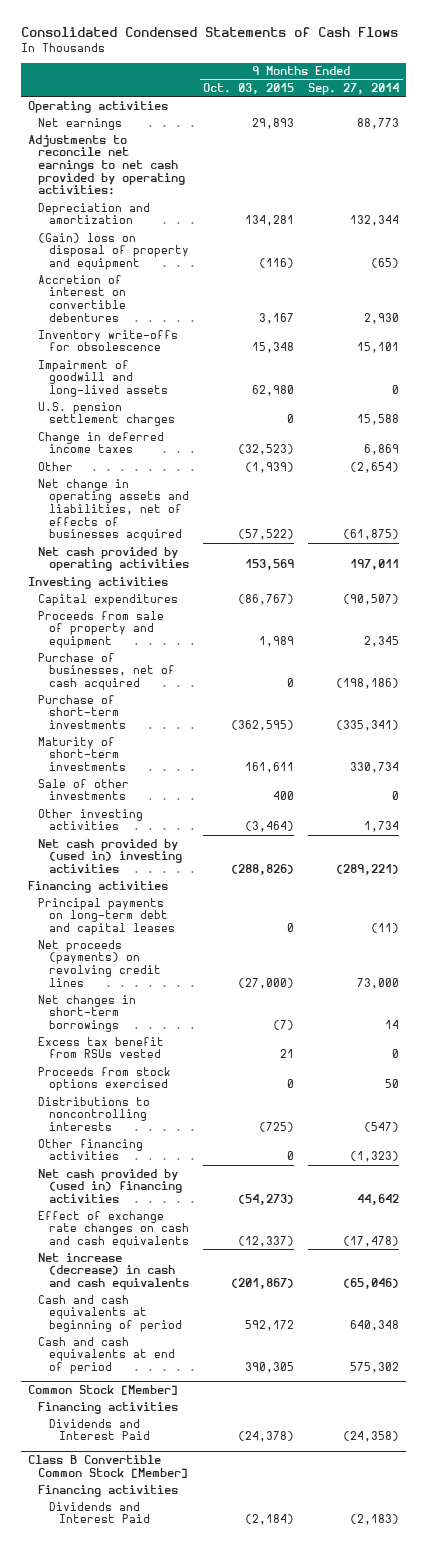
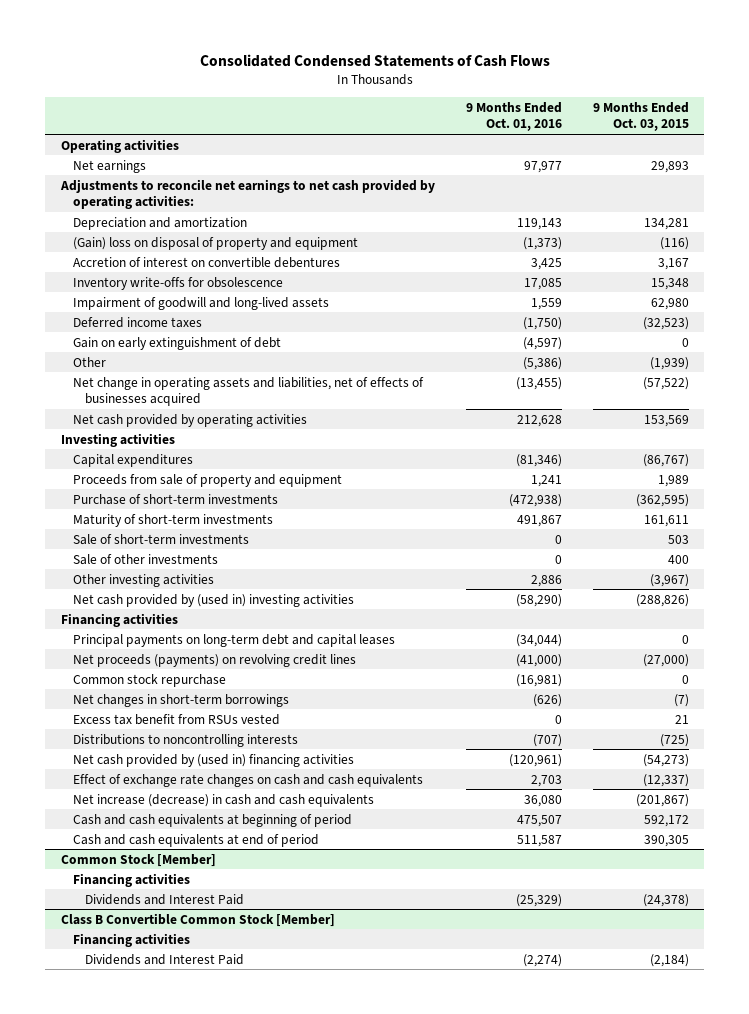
[308,83,400,96] Sep. 27, 2014 -> none
none -> [465,101,562,132] 9 Months Ended Oct. 01, 2016
[38,401,175,427] U.S. pension settlement charges -> none
[38,431,165,454] Change in deferred income taxes -> [72,316,202,328] Deferred income taxes
none -> [72,336,281,350] Gain on early extinguishment of debt
[38,652,175,690] Purchase of businesses, net of cash acquired -> none
none -> [72,533,249,545] Sale of short-term investments
[245,821,295,833] (3,464) -> [649,573,689,587] (3,967)
none -> [72,673,226,687] Common stock repurchase
[38,1066,172,1092] Proceeds from stock options exercised -> none
[38,1138,144,1161] Other financing activities -> none

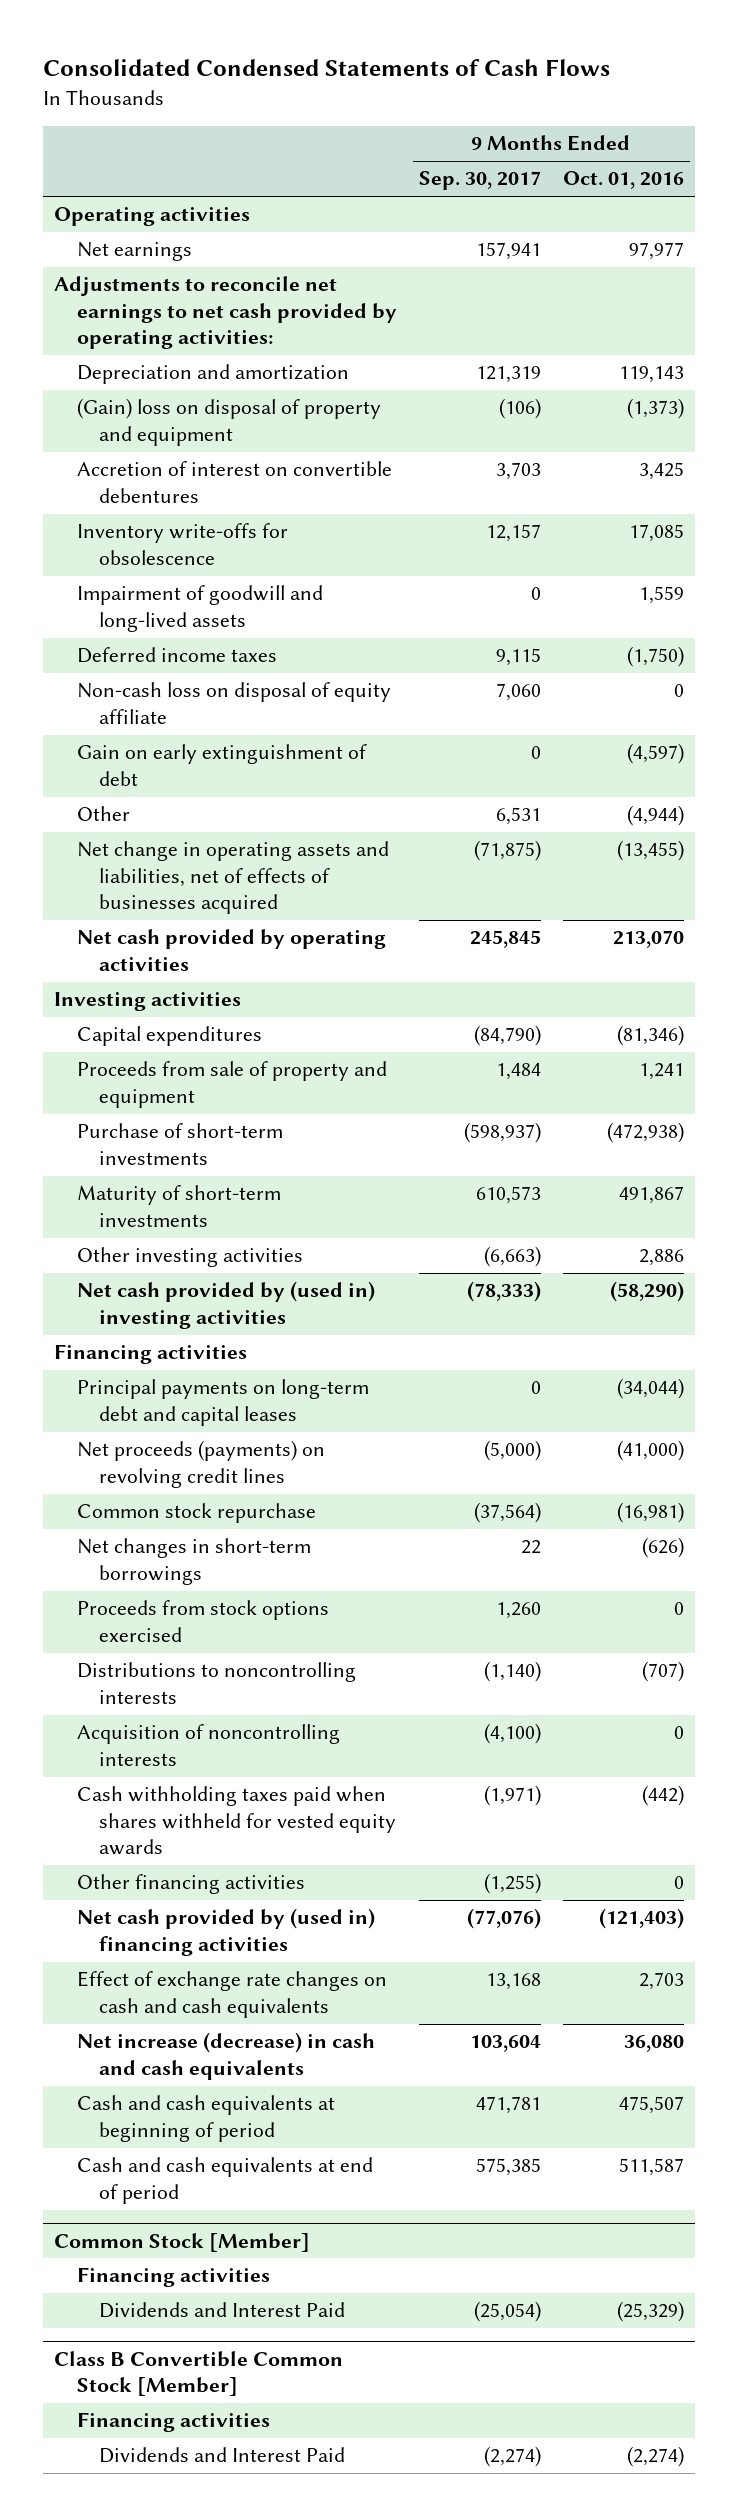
[592,101,689,132] 9 Months Ended Oct. 03, 2015 -> none
none -> [418,171,541,191] Sep. 30, 2017
none -> [76,682,391,724] Non-cash loss on disposal of equity affiliate
[522,356,562,370] (5,386) -> [627,805,685,827] (4,944)
[516,414,562,427] 212,628 -> [613,930,685,949] 213,070
[72,533,249,545] Sale of short-term investments -> none
[72,553,218,565] Sale of other investments -> none
[72,713,280,725] Excess tax benefit from RSUs vested -> none
none -> [76,1600,329,1642] Proceeds from stock options exercised
none -> [76,1724,340,1766] Acquisition of noncontrolling interests
none -> [76,1786,396,1856] Cash withholding taxes paid when shares withheld for vested equity awards
none -> [76,1874,305,1895] Other financing activities
[508,753,562,767] (120,961) -> [599,1908,685,1930] (121,403)

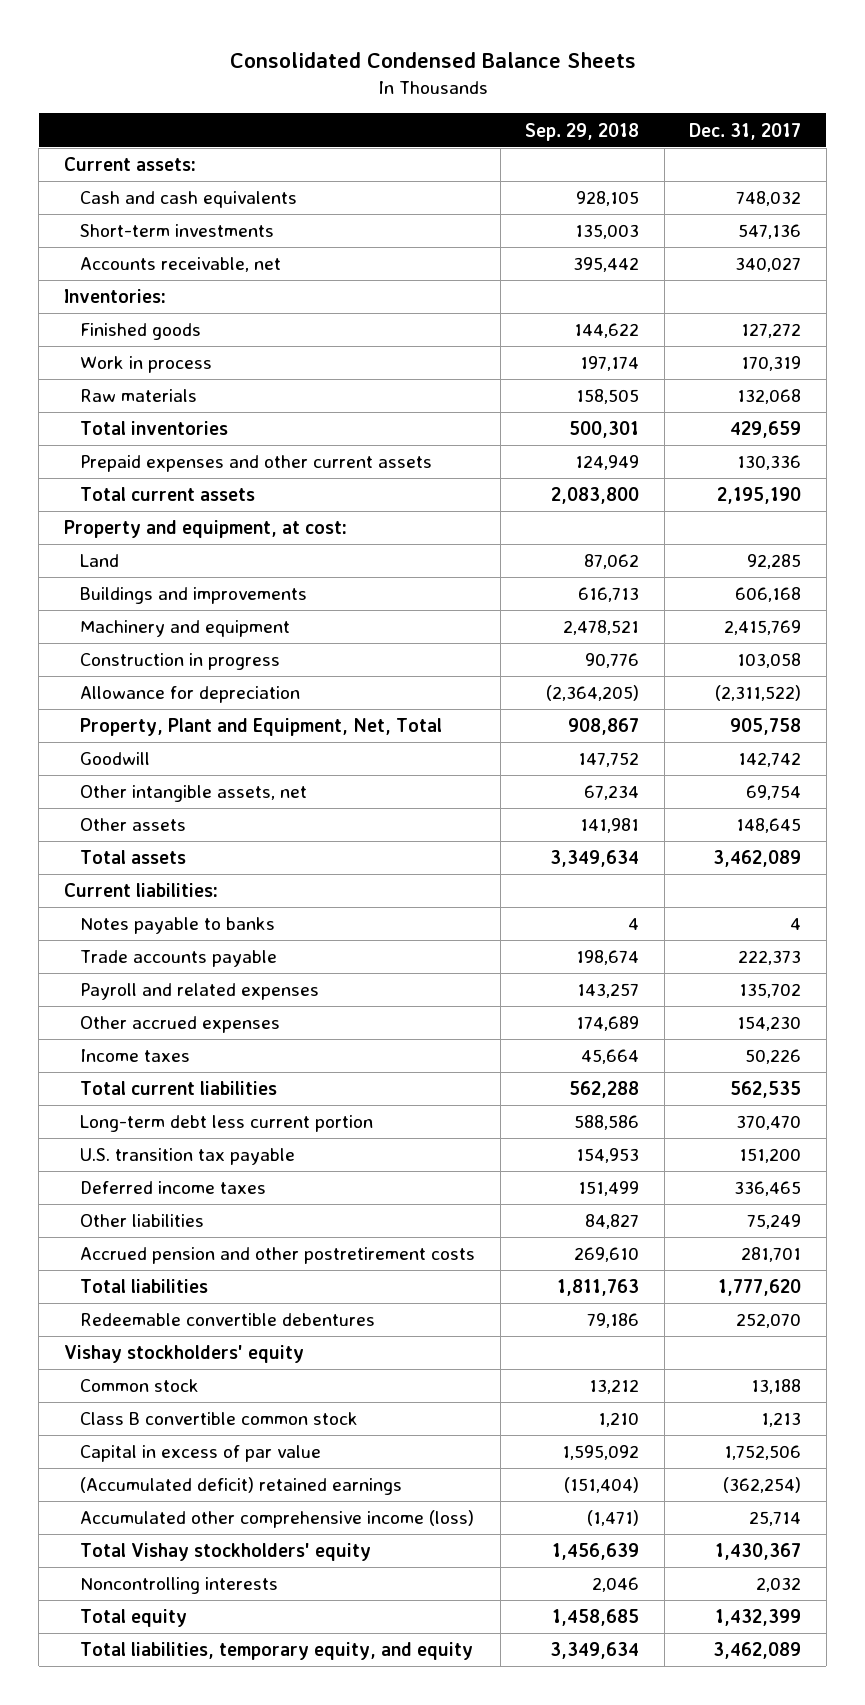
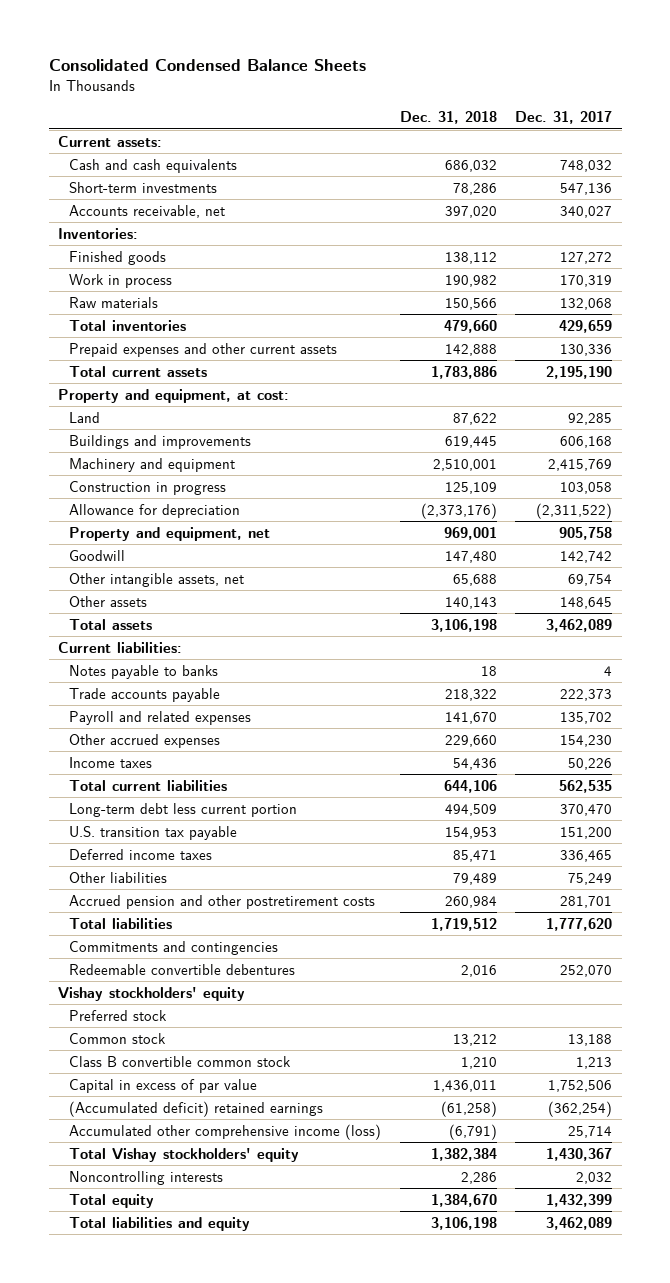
[525,122,640,141] Sep. 29, 2018 -> none
none -> [399,111,497,125] Dec. 31, 2018
[79,718,442,737] Property, Plant and Equipment, Net, Total -> [68,526,270,541] Property and equipment, net
none -> [68,940,278,955] Commitments and contingencies
none -> [68,1009,167,1021] Preferred stock
[79,1642,473,1661] Total liabilities, temporary equity, and equity -> [68,1216,250,1231] Total liabilities and equity

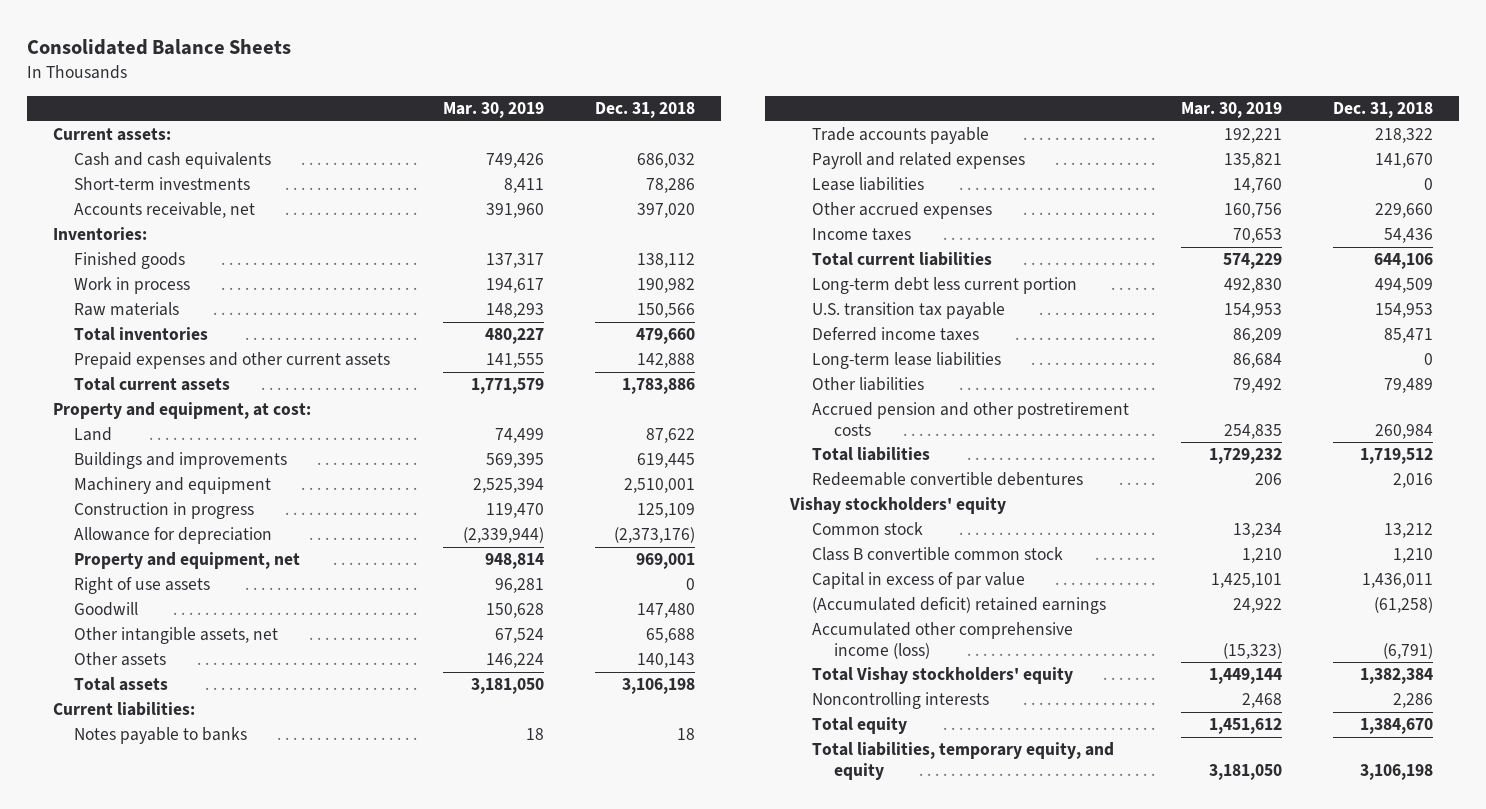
[48,59,366,72] Consolidated Condensed Balance Sheets -> [26,39,291,56] Consolidated Balance Sheets
[515,111,613,125] Dec. 31, 2017 -> none
none -> [442,101,544,118] Mar. 30, 2019
none -> [74,577,211,595] Right of use assets
none -> [812,177,925,192] Lease liabilities
none -> [812,352,1002,370] Long-term lease liabilities
[68,940,278,955] Commitments and contingencies -> none
[68,1009,167,1021] Preferred stock -> none
[68,1216,250,1231] Total liabilities and equity -> [812,742,1115,780] Total liabilities, temporary equity, and equity

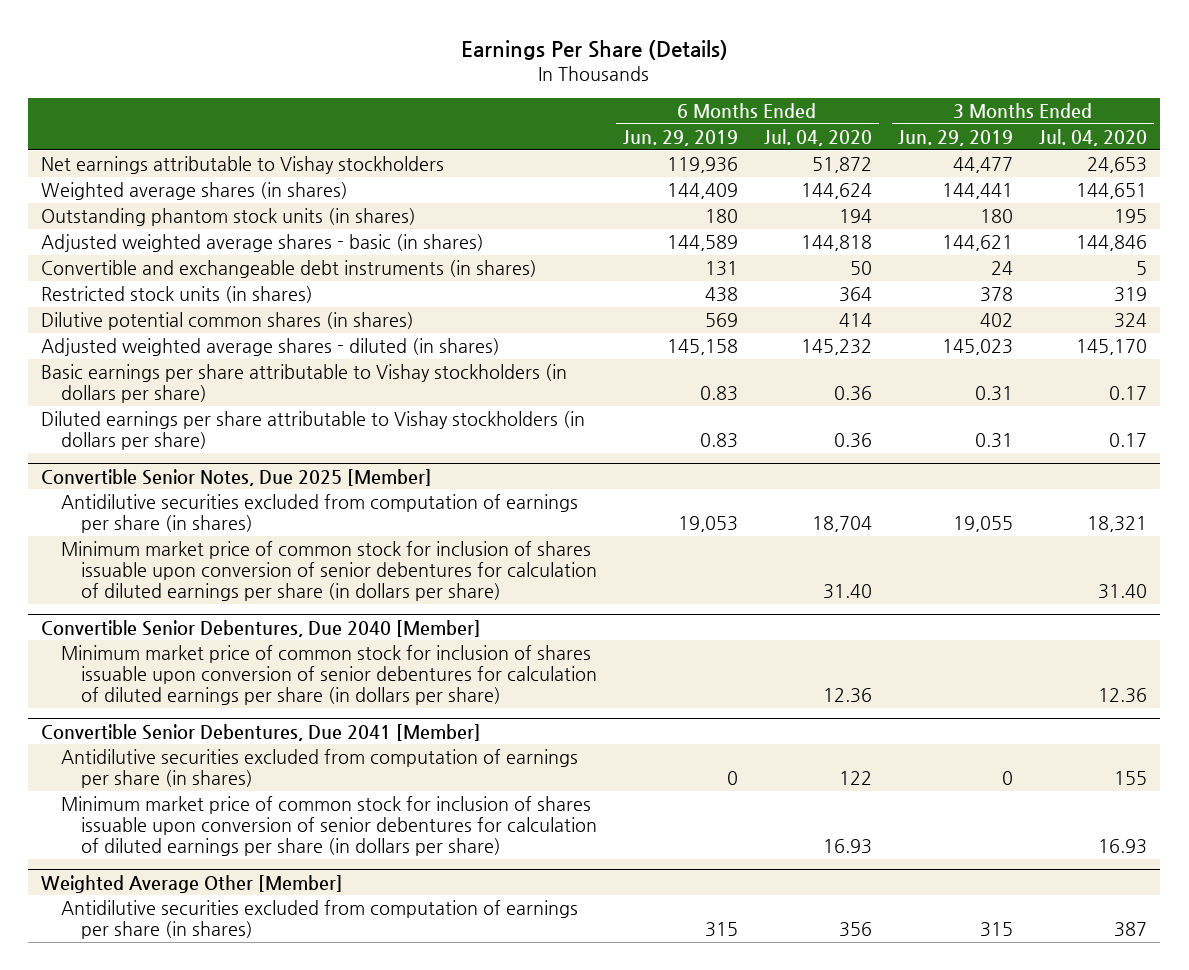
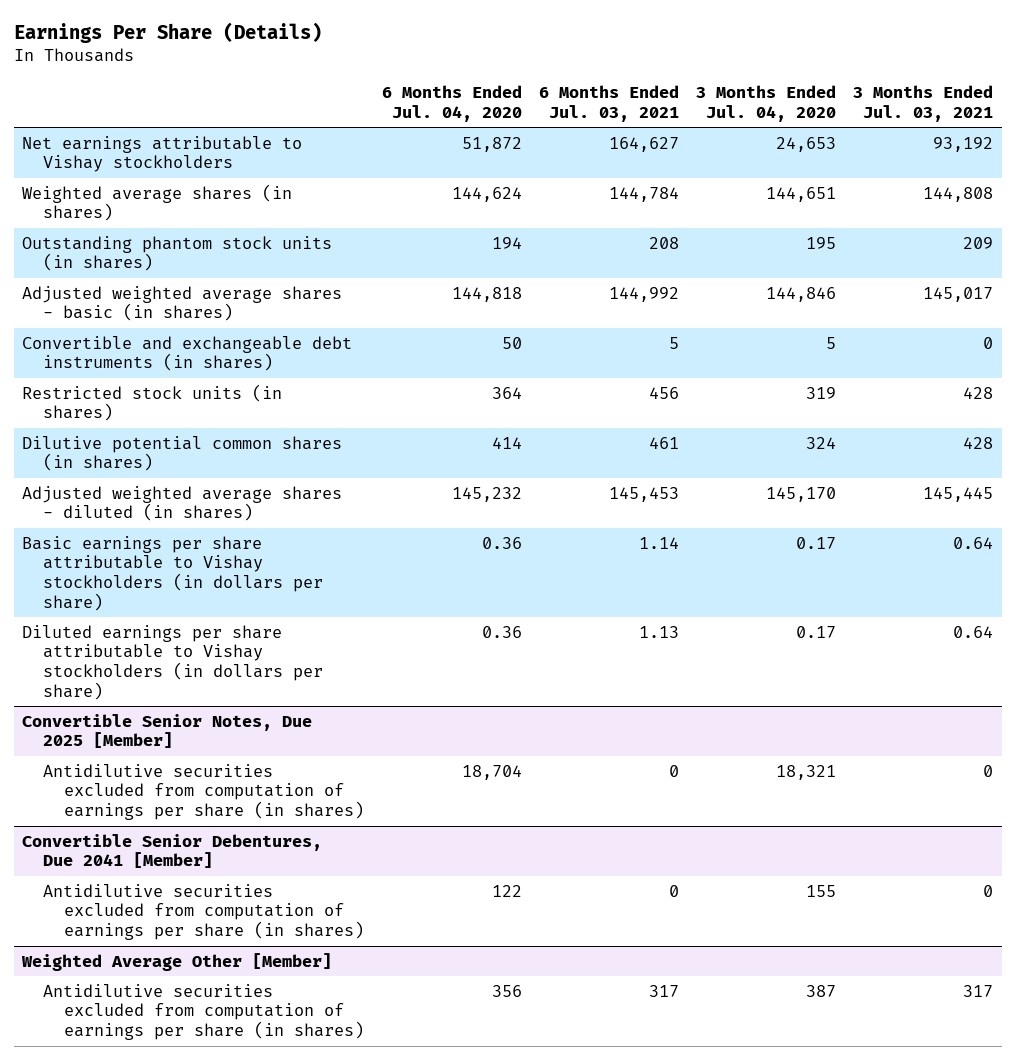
[622,129,738,146] Jun. 29, 2019 -> none
[898,129,1014,146] Jun. 29, 2019 -> none
none -> [538,85,679,122] 6 Months Ended Jul. 03, 2021
none -> [853,85,994,122] 3 Months Ended Jul. 03, 2021
[61,541,597,602] Minimum market price of common stock for inclusion of shares issuable upon conversion of senior debentures for calculation of diluted earnings per share (in dollars per share) -> none
[41,619,482,637] Convertible Senior Debentures, Due 2040 [Member] -> none
[61,645,597,706] Minimum market price of common stock for inclusion of shares issuable upon conversion of senior debentures for calculation of diluted earnings per share (in dollars per share) -> none
[61,796,597,857] Minimum market price of common stock for inclusion of shares issuable upon conversion of senior debentures for calculation of diluted earnings per share (in dollars per share) -> none

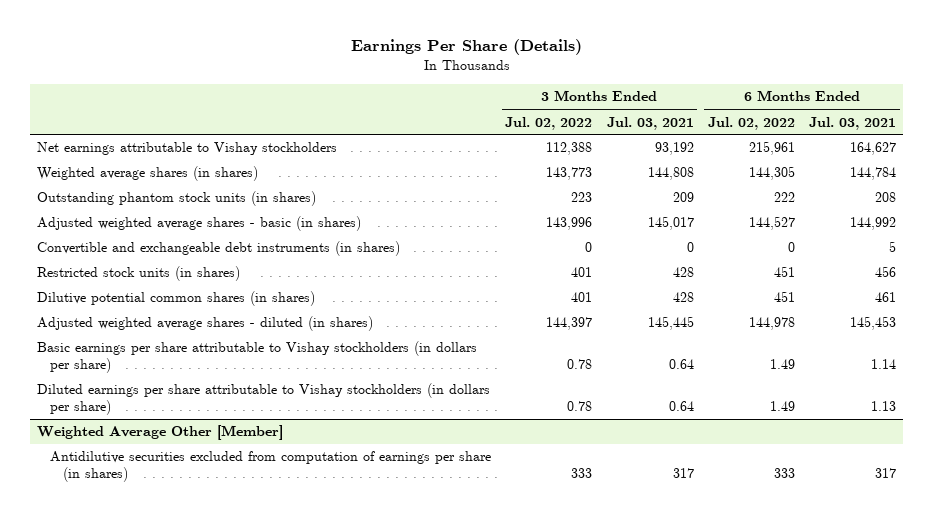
[381,85,522,122] 6 Months Ended Jul. 04, 2020 -> none
[696,85,837,122] 3 Months Ended Jul. 04, 2020 -> none
none -> [505,116,593,130] Jul. 02, 2022
none -> [707,116,795,130] Jul. 02, 2022
[22,713,313,749] Convertible Senior Notes, Due 2025 [Member] -> none
[43,763,365,821] Antidilutive securities excluded from computation of earnings per share (in shares) -> none
[22,833,323,869] Convertible Senior Debentures, Due 2041 [Member] -> none
[43,883,365,941] Antidilutive securities excluded from computation of earnings per share (in shares) -> none

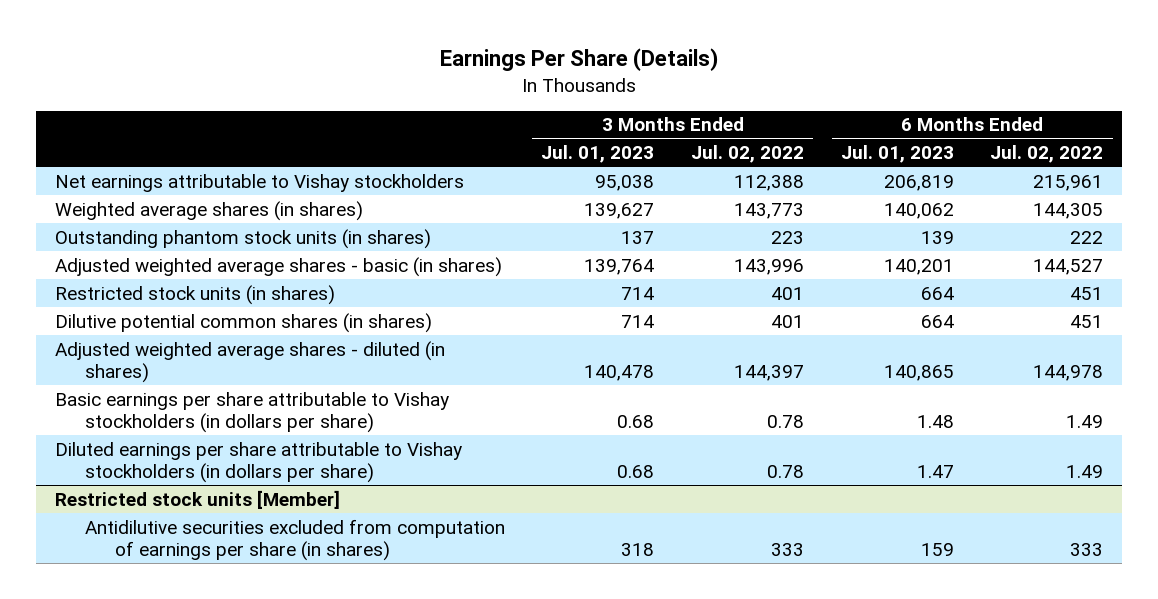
[606,116,694,130] Jul. 03, 2021 -> none
[809,116,897,130] Jul. 03, 2021 -> none
none -> [541,145,655,164] Jul. 01, 2023
none -> [840,145,954,164] Jul. 01, 2023
[36,241,400,257] Convertible and exchangeable debt instruments (in shares) -> none
[36,425,283,441] Weighted Average Other [Member] -> none
none -> [54,489,340,509] Restricted stock units [Member]

